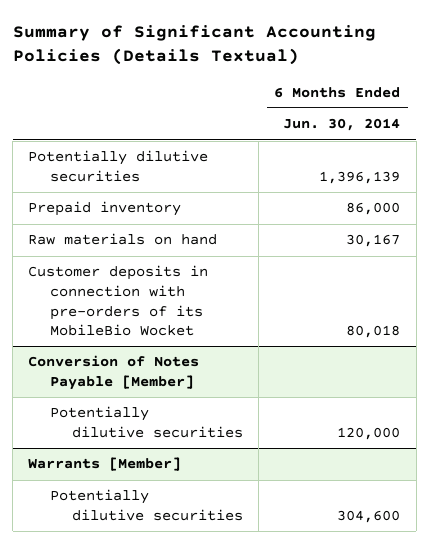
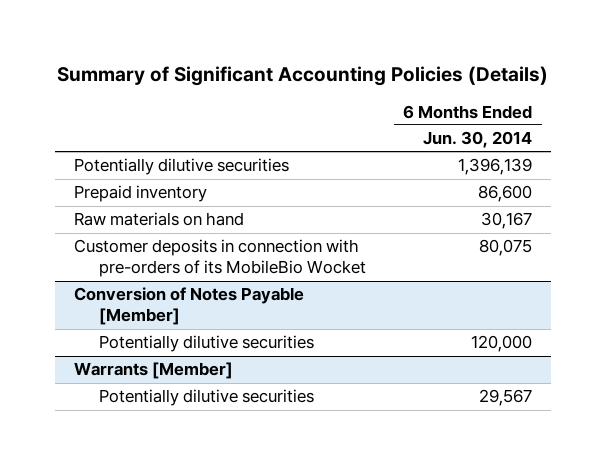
[12,24,376,65] Summary of Significant Accounting Policies (Details Textual) -> [57,66,549,87] Summary of Significant Accounting Policies (Details)
[346,202,401,216] 86,000 -> [478,185,533,203] 86,600
[346,325,401,339] 80,018 -> [479,239,533,257] 80,075
[337,509,401,523] 304,600 -> [479,389,533,407] 29,567

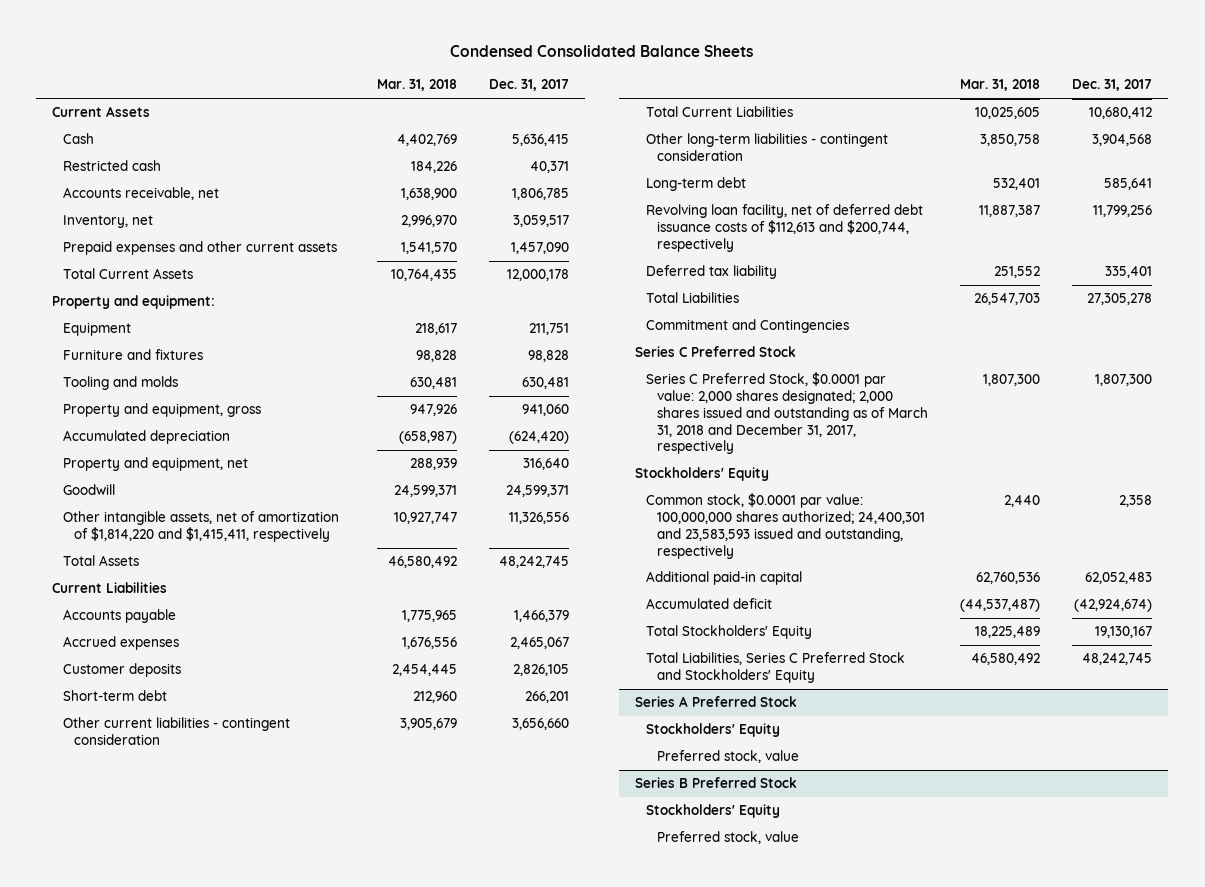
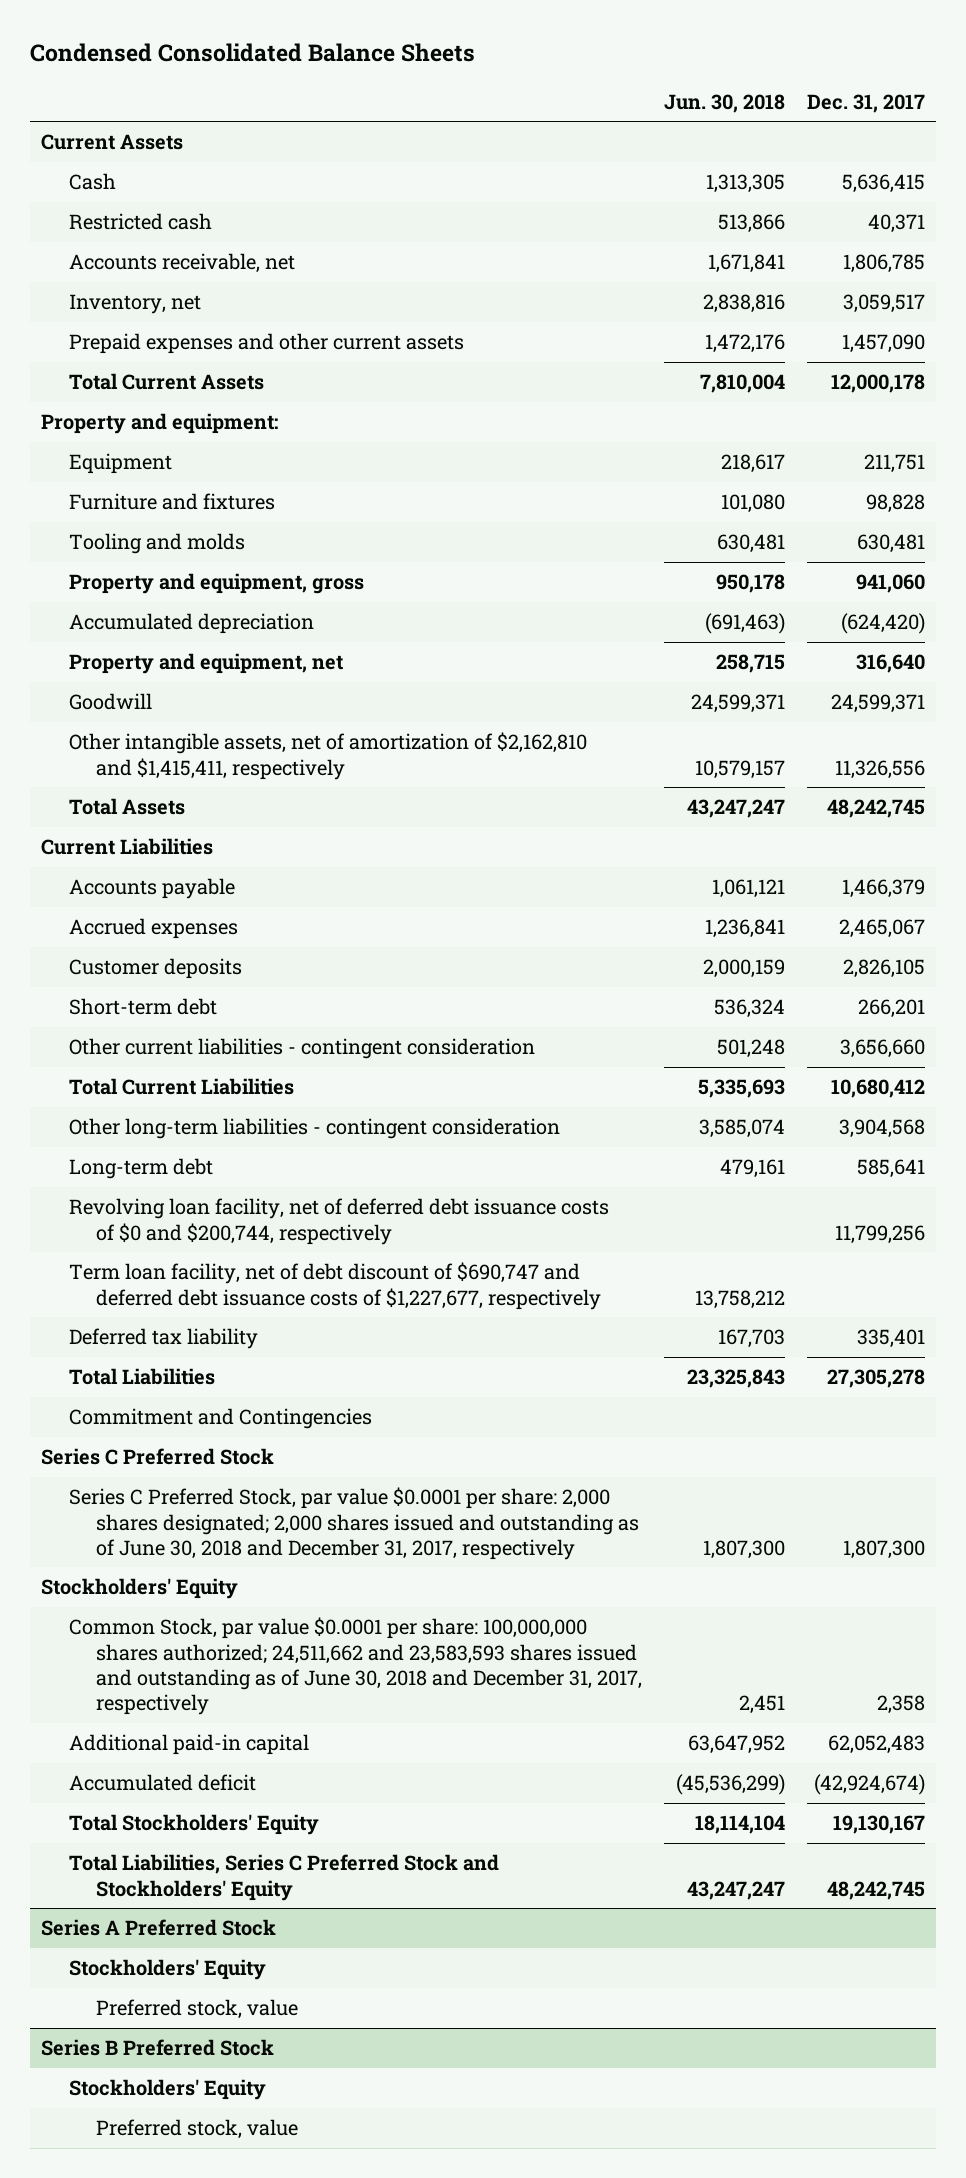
[377,79,458,92] Mar. 31, 2018 -> none
none -> [664,93,786,113] Jun. 30, 2018
[63,511,340,543] Other intangible assets, net of amortization of $1,814,220 and $1,415,411, respectively -> [68,732,587,780] Other intangible assets, net of amortization of $2,162,810 and $1,415,411, respectively
[646,204,924,252] Revolving loan facility, net of deferred debt issuance costs of $112,613 and $200,744, respectively -> [68,1198,609,1245] Revolving loan facility, net of deferred debt issuance costs of $0 and $200,744, respectively
none -> [68,1262,601,1310] Term loan facility, net of debt discount of $690,747 and deferred debt issuance costs of $1,227,677, respectively
[646,372,929,455] Series C Preferred Stock, $0.0001 par value: 2,000 shares designated; 2,000 shares issued and outstanding as of March 31, 2018 and December 31, 2017, respectively -> [68,1487,639,1560] Series C Preferred Stock, par value $0.0001 per share: 2,000 shares designated; 2,000 shares issued and outstanding as of June 30, 2018 and December 31, 2017, respectively
[646,493,926,559] Common stock, $0.0001 par value: 100,000,000 shares authorized; 24,400,301 and 23,583,593 issued and outstanding, respectively -> [68,1617,642,1716] Common Stock, par value $0.0001 per share: 100,000,000 shares authorized; 24,511,662 and 23,583,593 shares issued and outstanding as of June 30, 2018 and December 31, 2017, respectively

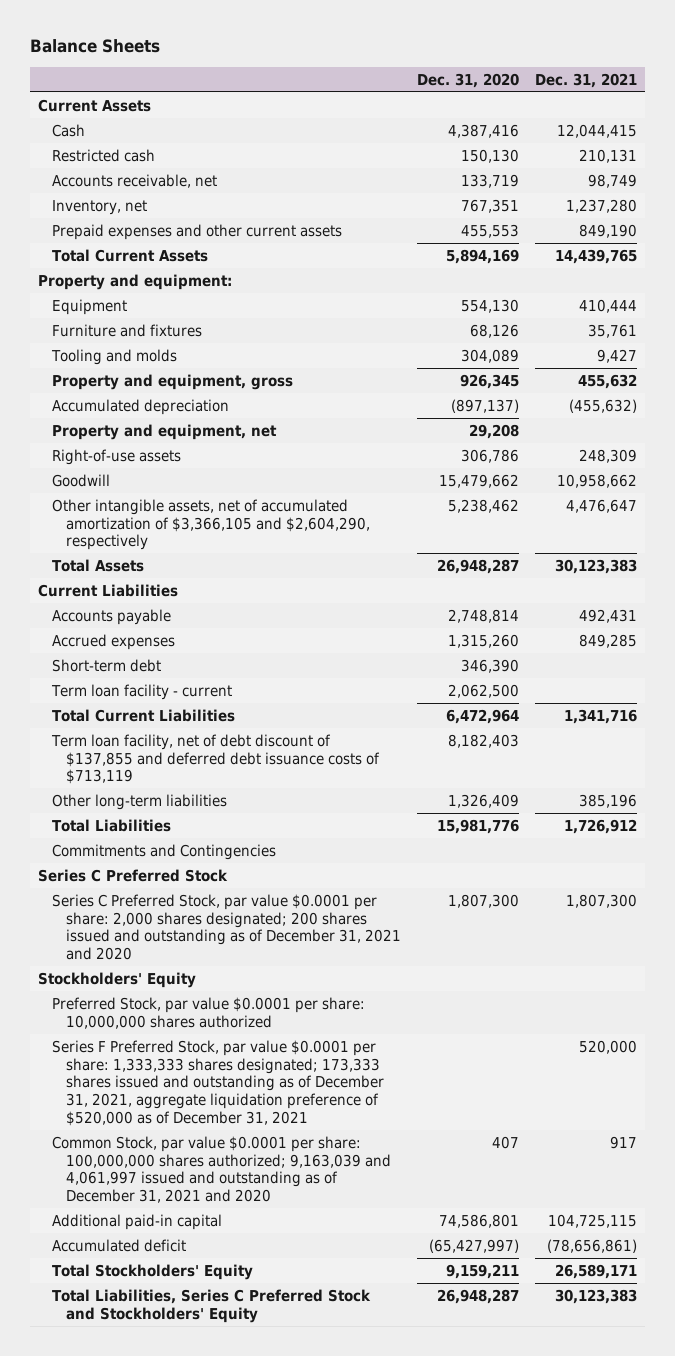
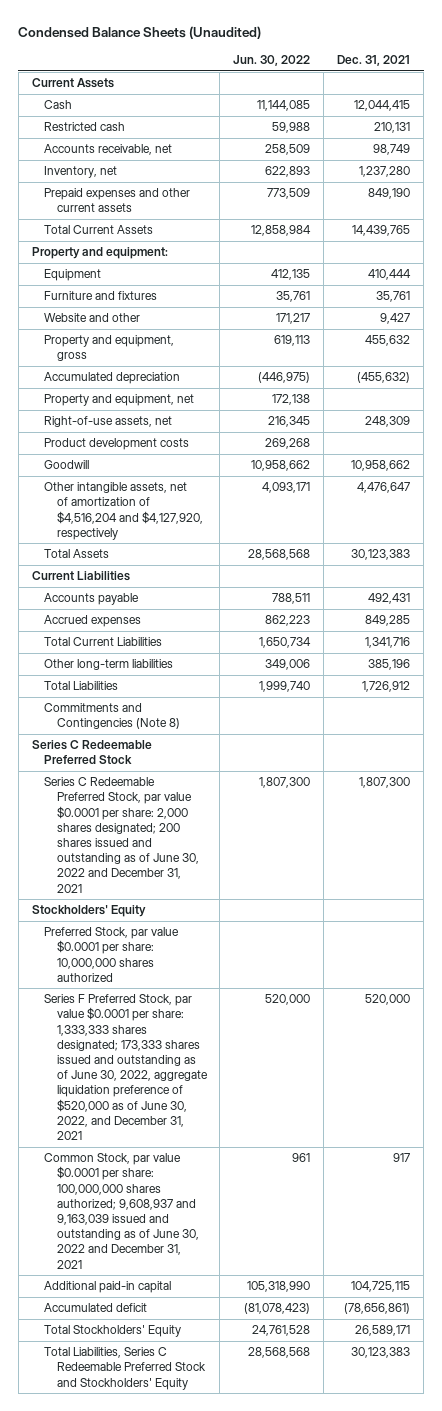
[29,39,160,54] Balance Sheets -> [18,25,262,39] Condensed Balance Sheets (Unaudited)
[417,72,520,88] Dec. 31, 2020 -> none
none -> [233,54,311,66] Jun. 30, 2022
[50,348,177,365] Tooling and molds -> [44,313,141,323] Website and other
[51,448,181,465] Right-of-use assets -> [44,416,173,428] Right-of-use assets, net
none -> [44,438,190,451] Product development costs
[51,498,370,551] Other intangible assets, net of accumulated amortization of $3,366,105 and $2,604,290, respectively -> [44,482,203,540] Other intangible assets, net of amortization of $4,516,204 and $4,127,920, respectively
[51,658,161,672] Short-term debt -> none
[50,683,232,700] Term loan facility - current -> none
[50,733,380,785] Term loan facility, net of debt discount of $137,855 and deferred debt issuance costs of $713,119 -> none
[51,843,276,860] Commitments and Contingencies -> [44,703,180,730] Commitments and Contingencies (Note 8)
[37,868,228,882] Series C Preferred Stock -> [31,740,152,765] Series C Redeemable Preferred Stock
[51,893,401,961] Series C Preferred Stock, par value $0.0001 per share: 2,000 shares designated; 200 shares issued and outstanding as of December 31, 2021 and 2020 -> [44,777,199,893] Series C Redeemable Preferred Stock, par value $0.0001 per share: 2,000 shares designated; 200 shares issued and outstanding as of June 30, 2022 and December 31, 2021
[51,1039,384,1126] Series F Preferred Stock, par value $0.0001 per share: 1,333,333 shares designated; 173,333 shares issued and outstanding as of December 31, 2021, aggregate liquidation preference of $520,000 as of December 31, 2021 -> [44,994,208,1140] Series F Preferred Stock, par value $0.0001 per share: 1,333,333 shares designated; 173,333 shares issued and outstanding as of June 30, 2022, aggregate liquidation preference of $520,000 as of June 30, 2022, and December 31, 2021
[51,1135,391,1204] Common Stock, par value $0.0001 per share: 100,000,000 shares authorized; 9,163,039 and 4,061,997 issued and outstanding as of December 31, 2021 and 2020 -> [44,1153,199,1269] Common Stock, par value $0.0001 per share: 100,000,000 shares authorized; 9,608,937 and 9,163,039 issued and outstanding as of June 30, 2022 and December 31, 2021
[51,1288,371,1323] Total Liabilities, Series C Preferred Stock and Stockholders' Equity -> [44,1347,206,1390] Total Liabilities, Series C Redeemable Preferred Stock and Stockholders' Equity

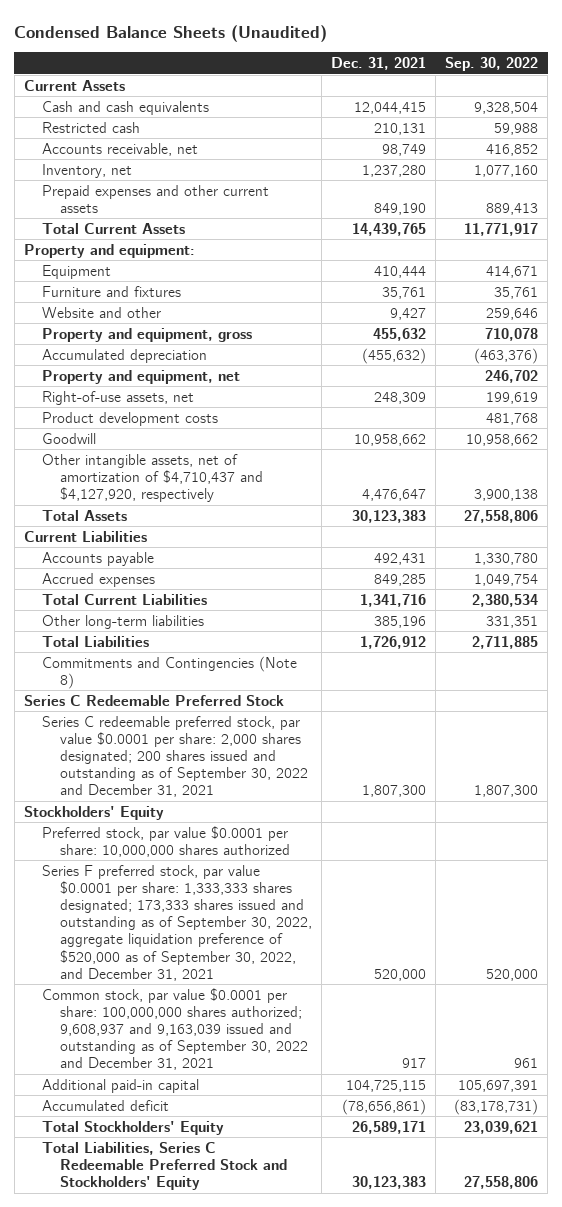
[233,54,311,66] Jun. 30, 2022 -> none
none -> [445,57,539,72] Sep. 30, 2022
[44,100,73,110] Cash -> [42,100,210,115] Cash and cash equivalents
[44,482,203,540] Other intangible assets, net of amortization of $4,516,204 and $4,127,920, respectively -> [42,453,264,503] Other intangible assets, net of amortization of $4,710,437 and $4,127,920, respectively
[44,777,199,893] Series C Redeemable Preferred Stock, par value $0.0001 per share: 2,000 shares designated; 200 shares issued and outstanding as of June 30, 2022 and December 31, 2021 -> [42,715,309,798] Series C redeemable preferred stock, par value $0.0001 per share: 2,000 shares designated; 200 shares issued and outstanding as of September 30, 2022 and December 31, 2021
[44,927,180,982] Preferred Stock, par value $0.0001 per share: 10,000,000 shares authorized -> [42,825,291,857] Preferred stock, par value $0.0001 per share: 10,000,000 shares authorized
[44,994,208,1140] Series F Preferred Stock, par value $0.0001 per share: 1,333,333 shares designated; 173,333 shares issued and outstanding as of June 30, 2022, aggregate liquidation preference of $520,000 as of June 30, 2022, and December 31, 2021 -> [42,864,313,981] Series F preferred stock, par value $0.0001 per share: 1,333,333 shares designated; 173,333 shares issued and outstanding as of September 30, 2022, aggregate liquidation preference of $520,000 as of September 30, 2022, and December 31, 2021
[44,1153,199,1269] Common Stock, par value $0.0001 per share: 100,000,000 shares authorized; 9,608,937 and 9,163,039 issued and outstanding as of June 30, 2022 and December 31, 2021 -> [42,987,309,1071] Common stock, par value $0.0001 per share: 100,000,000 shares authorized; 9,608,937 and 9,163,039 issued and outstanding as of September 30, 2022 and December 31, 2021

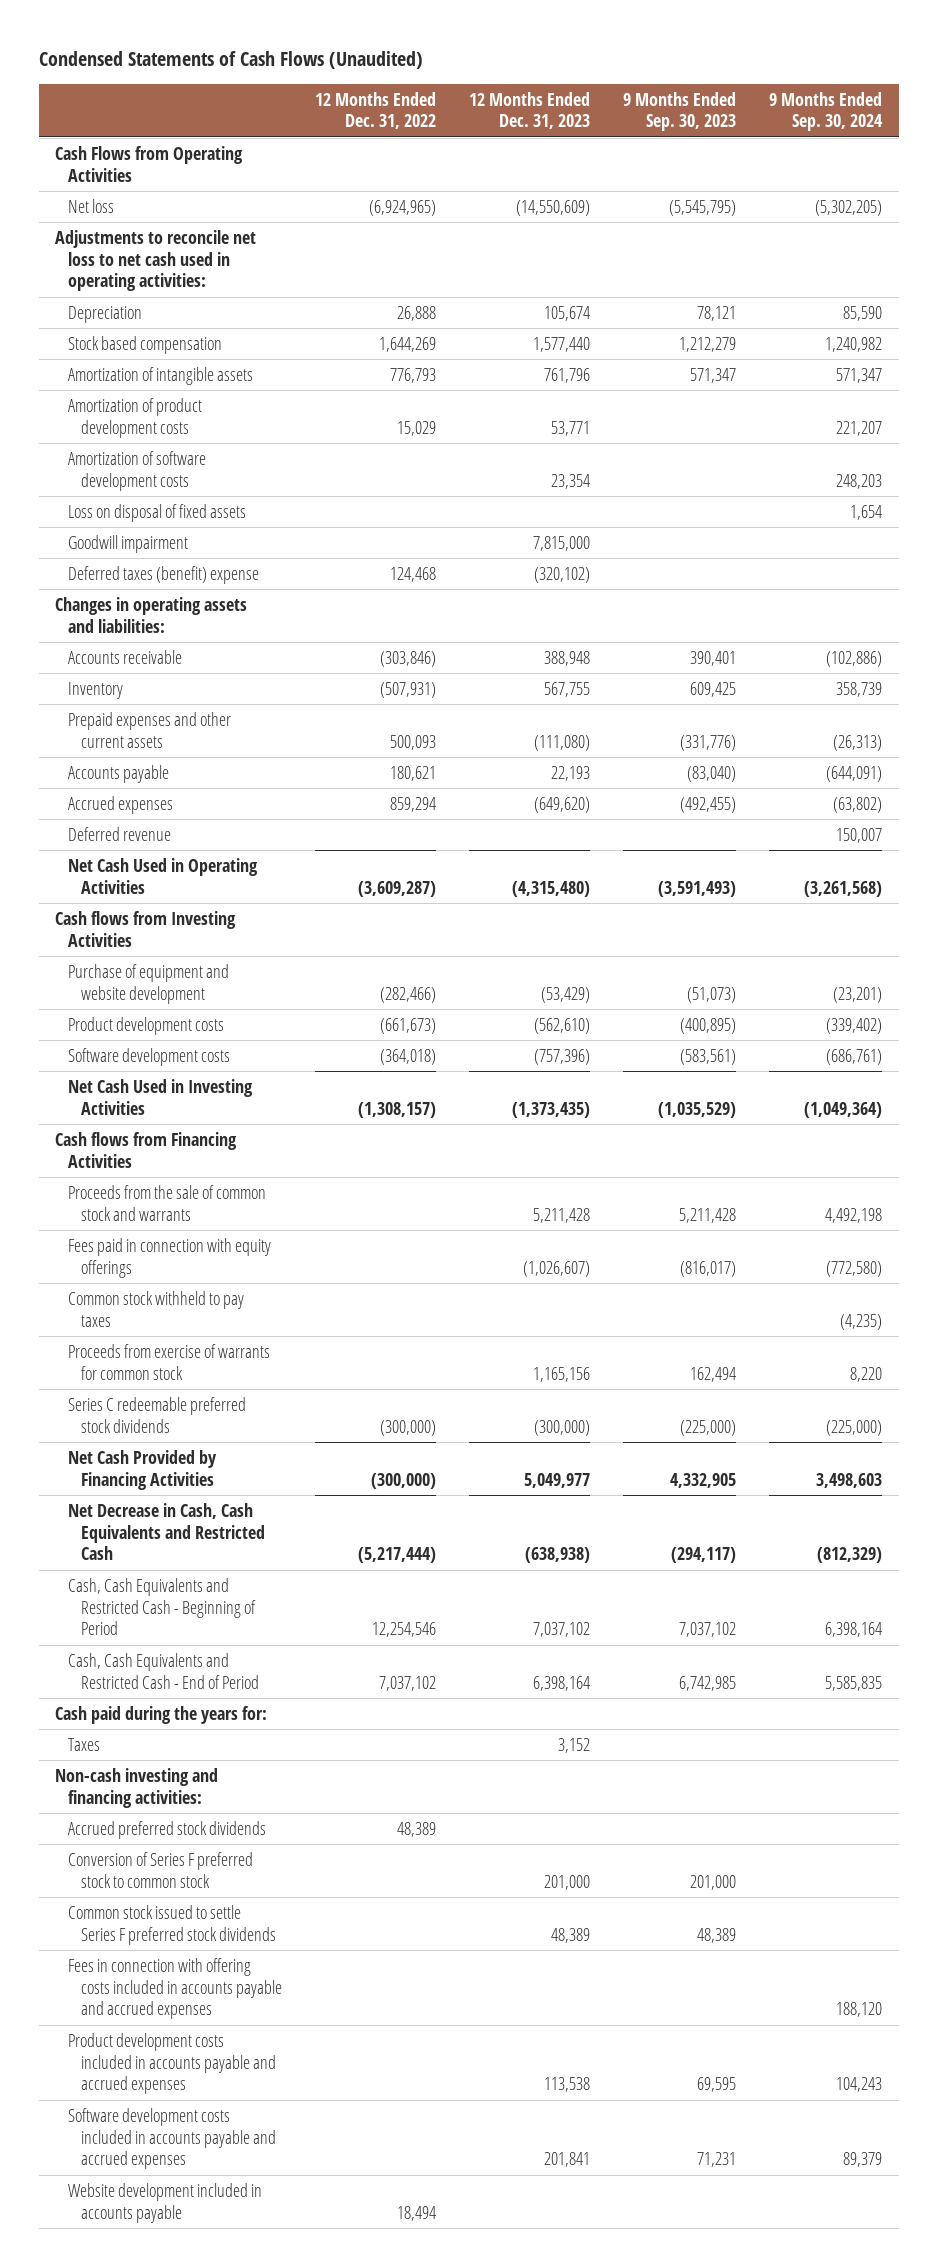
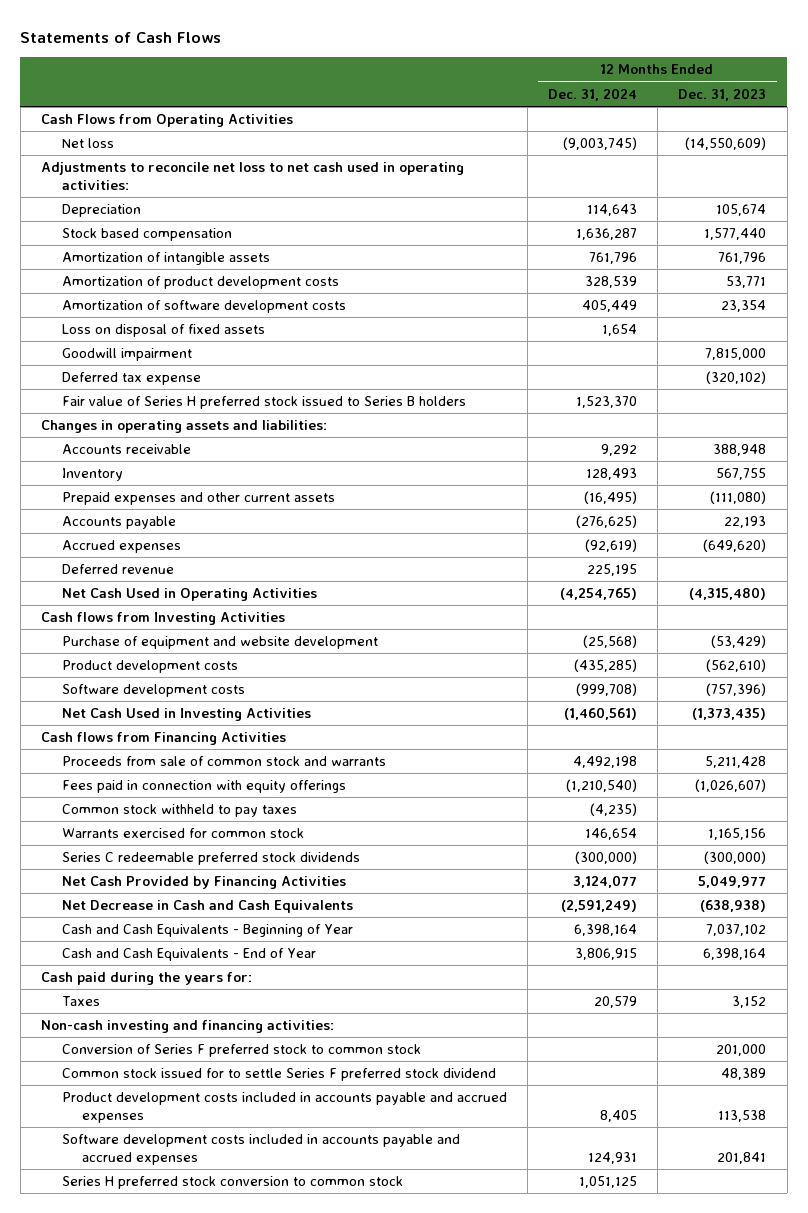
[38,51,423,70] Condensed Statements of Cash Flows (Unaudited) -> [20,31,222,43] Statements of Cash Flows
[315,91,437,130] 12 Months Ended Dec. 31, 2022 -> none
[623,91,737,132] 9 Months Ended Sep. 30, 2023 -> none
[769,91,884,132] 9 Months Ended Sep. 30, 2024 -> none
none -> [548,87,638,101] Dec. 31, 2024
[68,565,260,584] Deferred taxes (benefit) expense -> [61,372,201,386] Deferred tax expense
none -> [61,396,466,410] Fair value of Series H preferred stock issued to Series B holders
[68,1184,267,1221] Proceeds from the sale of common stock and warrants -> [61,756,386,767] Proceeds from sale of common stock and warrants
[68,1343,271,1380] Proceeds from exercise of warrants for common stock -> [61,828,304,839] Warrants exercised for common stock
[68,1502,266,1561] Net Decrease in Cash, Cash Equivalents and Restricted Cash -> [61,900,353,914] Net Decrease in Cash and Cash Equivalents
[68,1577,257,1636] Cash, Cash Equivalents and Restricted Cash - Beginning of Period -> [61,924,353,938] Cash and Cash Equivalents - Beginning of Year
[68,1652,260,1689] Cash, Cash Equivalents and Restricted Cash - End of Period -> [61,948,316,962] Cash and Cash Equivalents - End of Year
[68,1820,267,1839] Accrued preferred stock dividends -> none
[68,1957,283,2020] Fees in connection with offering costs included in accounts payable and accrued expenses -> none
[68,1904,277,1945] Common stock issued to settle Series F preferred stock dividends -> [61,1068,496,1082] Common stock issued for to settle Series F preferred stock dividend
[68,2182,263,2223] Website development included in accounts payable -> none
none -> [61,1176,403,1190] Series H preferred stock conversion to common stock

